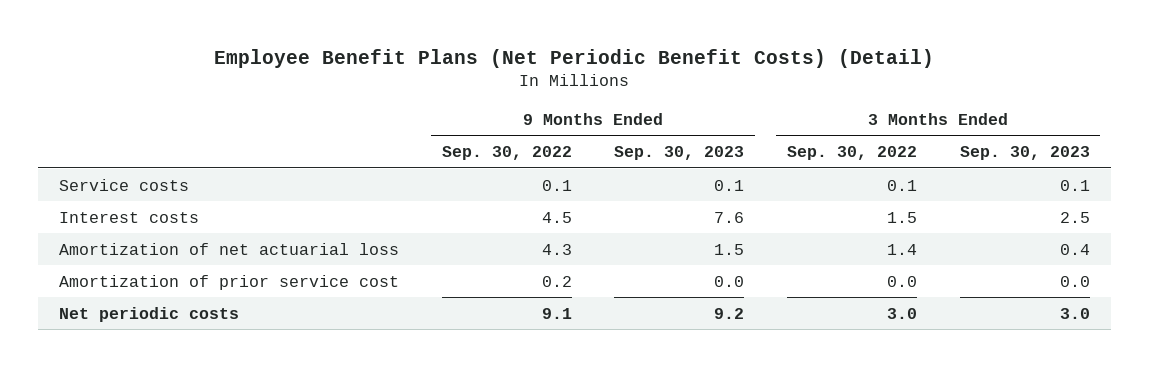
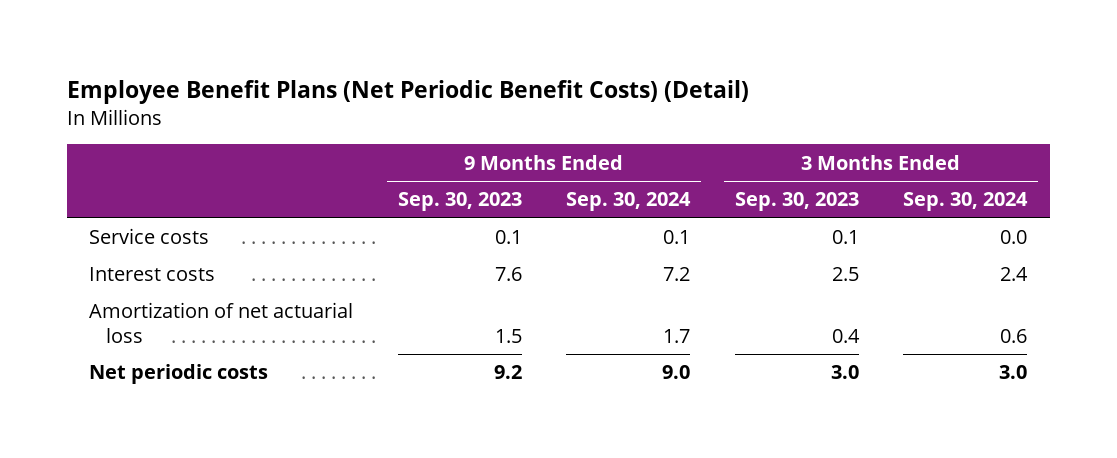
[441,146,572,161] Sep. 30, 2022 -> none
[786,146,917,161] Sep. 30, 2022 -> none
none -> [566,192,692,212] Sep. 30, 2024
none -> [903,192,1029,212] Sep. 30, 2024
[59,274,400,290] Amortization of prior service cost -> none

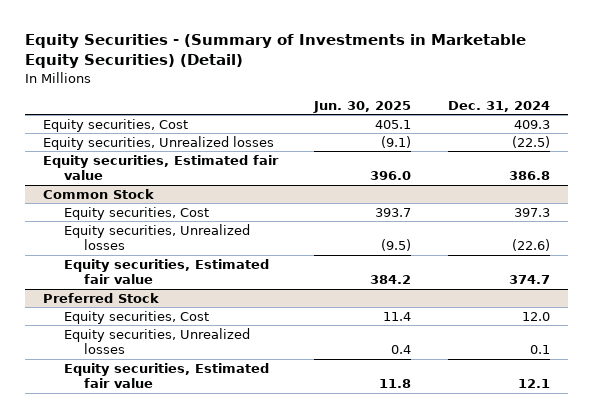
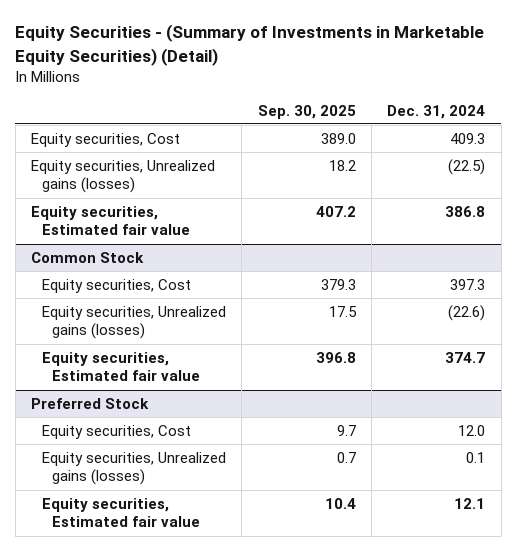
[313,100,412,113] Jun. 30, 2025 -> none
none -> [257,104,356,119] Sep. 30, 2025
[43,135,275,150] Equity securities, Unrealized losses -> [31,159,216,194] Equity securities, Unrealized gains (losses)
[63,223,250,251] Equity securities, Unrealized losses -> [41,305,226,340] Equity securities, Unrealized gains (losses)
[63,327,250,355] Equity securities, Unrealized losses -> [41,451,226,486] Equity securities, Unrealized gains (losses)

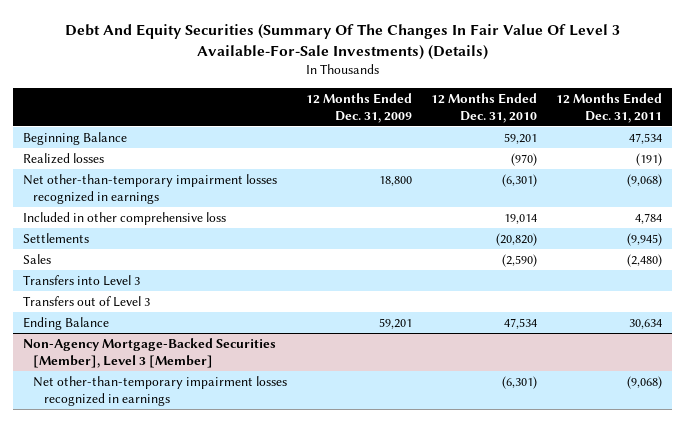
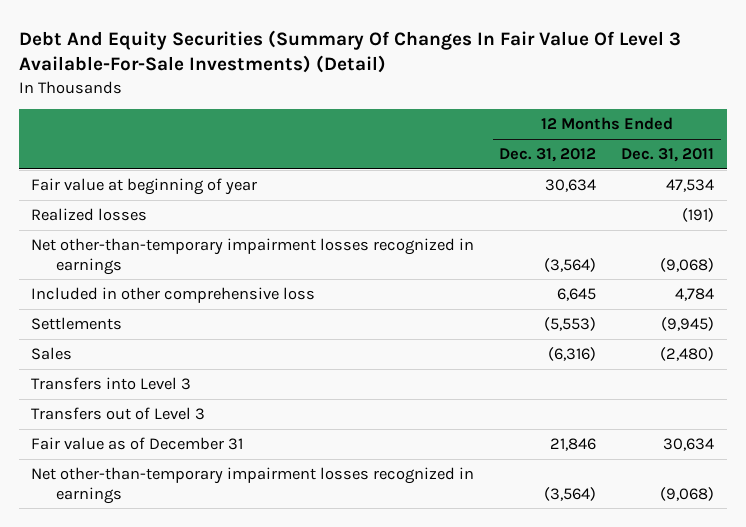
[64,23,620,60] Debt And Equity Securities (Summary Of The Changes In Fair Value Of Level 3 Available-For-Sale Investments) (Details) -> [18,29,681,74] Debt And Equity Securities (Summary Of Changes In Fair Value Of Level 3 Available-For-Sale Investments) (Detail)
[306,92,413,123] 12 Months Ended Dec. 31, 2009 -> none
[431,92,538,123] 12 Months Ended Dec. 31, 2010 -> none
none -> [499,148,597,163] Dec. 31, 2012
[22,131,127,145] Beginning Balance -> [31,178,258,196] Fair value at beginning of year
[22,337,276,368] Non-Agency Mortgage-Backed Securities [Member], Level 3 [Member] -> none
[22,316,109,330] Ending Balance -> [31,437,244,451] Fair value as of December 31

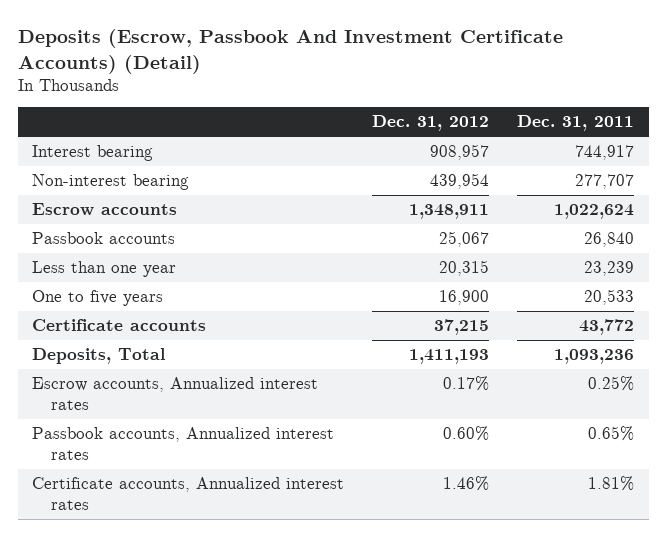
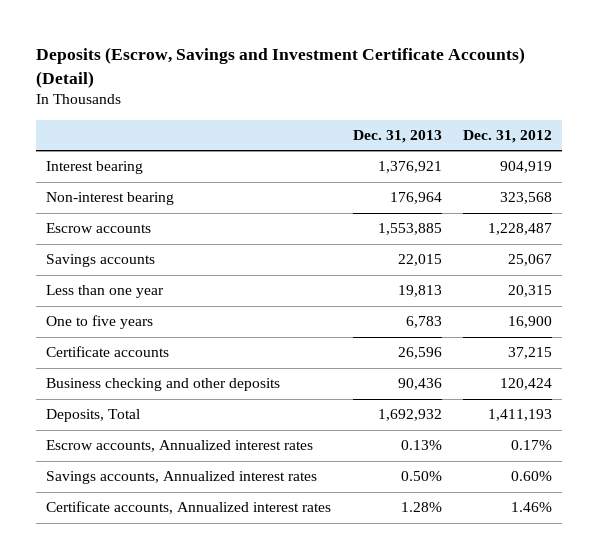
[17,29,563,74] Deposits (Escrow, Passbook And Investment Certificate Accounts) (Detail) -> [35,46,525,88] Deposits (Escrow, Savings and Investment Certificate Accounts) (Detail)
[517,115,635,132] Dec. 31, 2011 -> none
none -> [352,129,442,143] Dec. 31, 2013
[430,144,490,161] 908,957 -> [499,161,552,174] 904,919
[430,173,490,190] 439,954 -> [499,192,552,205] 323,568
[409,204,490,220] 1,348,911 -> [487,223,552,236] 1,228,487
[32,232,176,245] Passbook accounts -> [46,254,156,268] Savings accounts
none -> [46,378,281,392] Business checking and other deposits
[32,427,335,460] Passbook accounts, Annualized interest rates -> [46,471,318,485] Savings accounts, Annualized interest rates

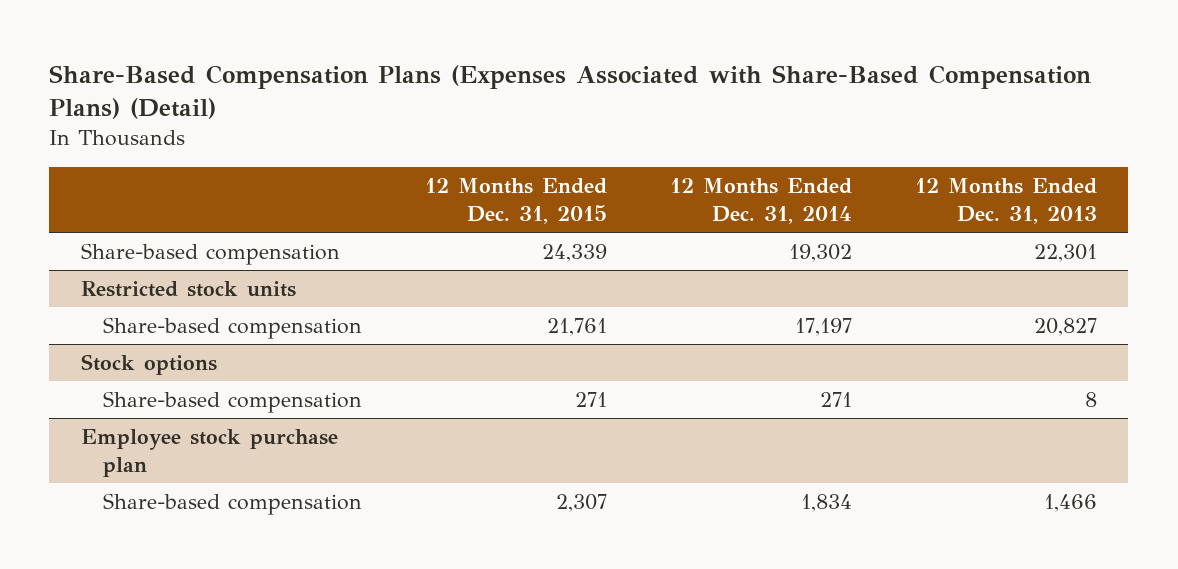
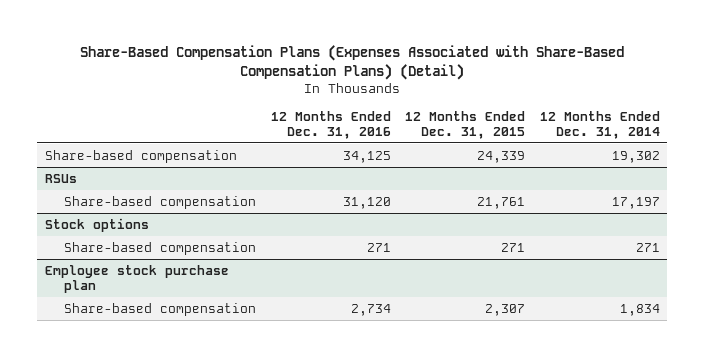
[914,178,1097,224] 12 Months Ended Dec. 31, 2013 -> none
none -> [270,110,391,139] 12 Months Ended Dec. 31, 2016
[80,281,296,298] Restricted stock units -> [44,174,77,184] RSUs

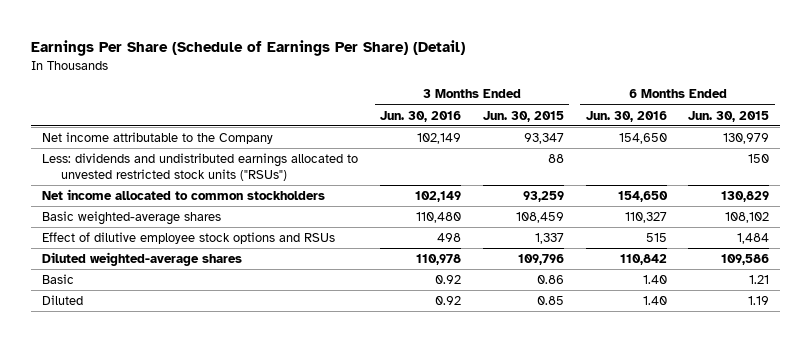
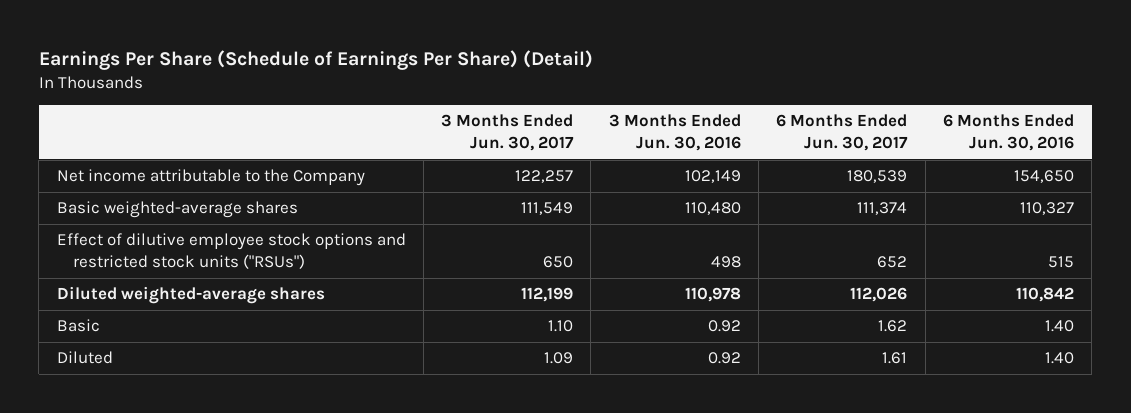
[482,110,564,122] Jun. 30, 2015 -> none
[688,110,770,122] Jun. 30, 2015 -> none
none -> [441,114,575,151] 3 Months Ended Jun. 30, 2017
none -> [776,114,909,151] 6 Months Ended Jun. 30, 2017
[42,153,359,181] Less: dividends and undistributed earnings allocated to unvested restricted stock units ("RSUs") -> none
[42,189,326,201] Net income allocated to common stockholders -> none
[42,232,336,245] Effect of dilutive employee stock options and RSUs -> [56,233,406,270] Effect of dilutive employee stock options and restricted stock units ("RSUs")

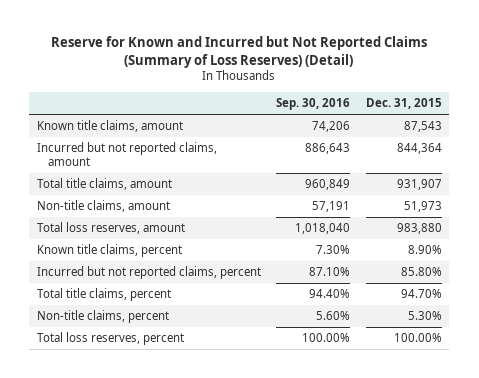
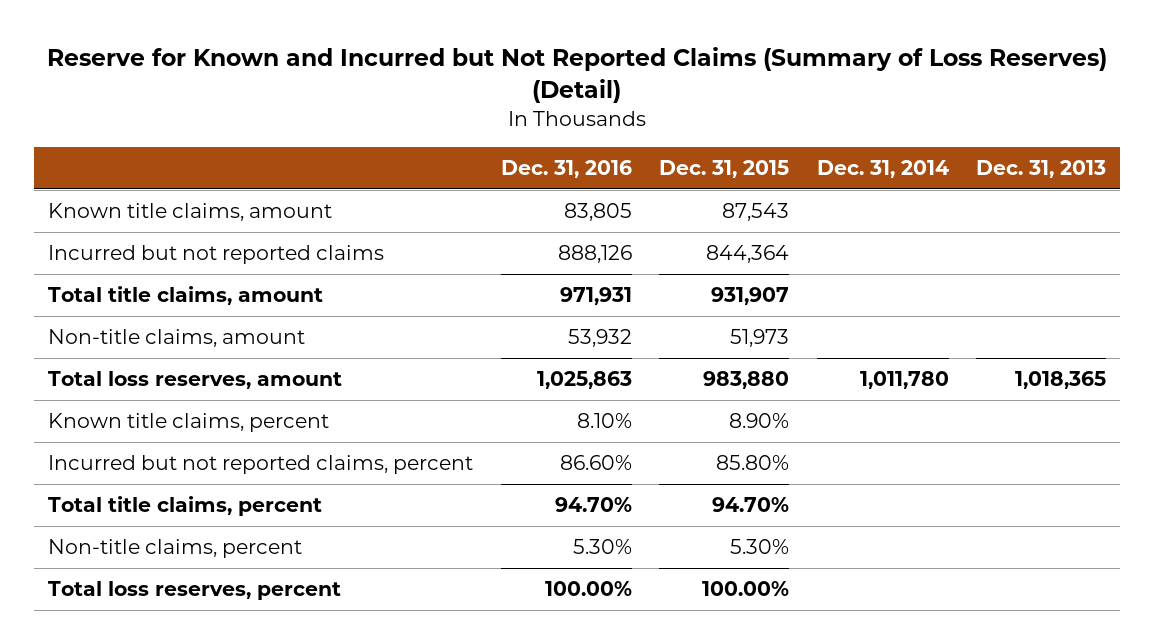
[276,98,351,111] Sep. 30, 2016 -> none
none -> [500,159,632,178] Dec. 31, 2016
none -> [816,159,949,178] Dec. 31, 2014
none -> [976,159,1107,178] Dec. 31, 2013
[36,142,217,167] Incurred but not reported claims, amount -> [48,245,385,265] Incurred but not reported claims

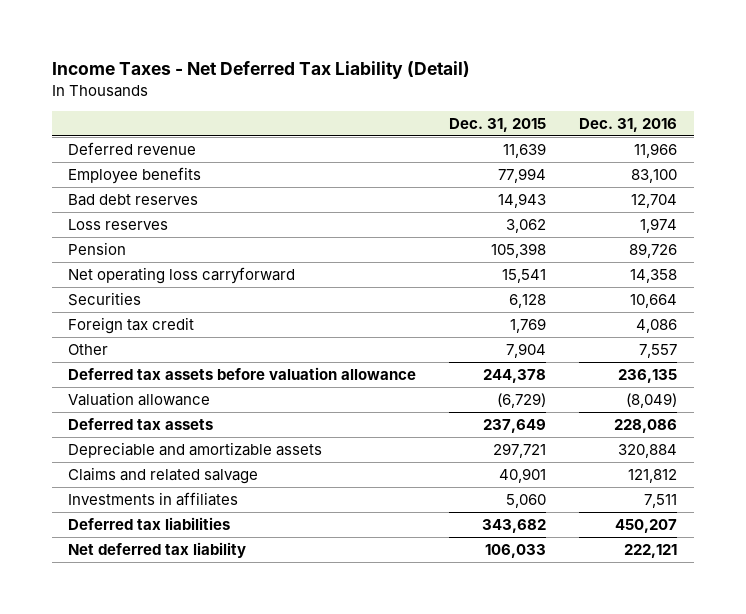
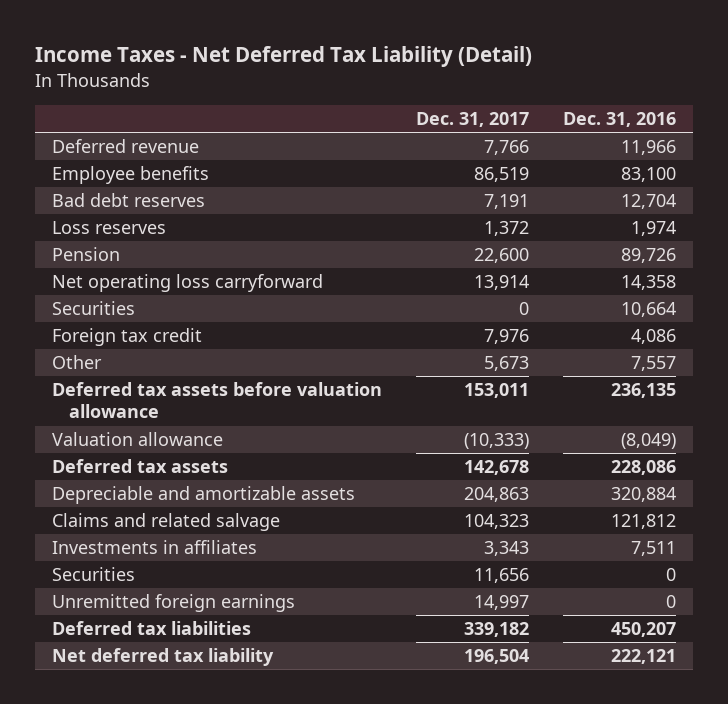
[449,117,547,132] Dec. 31, 2015 -> none
none -> [415,111,529,127] Dec. 31, 2017
none -> [51,567,135,582] Securities
none -> [51,594,295,613] Unremitted foreign earnings

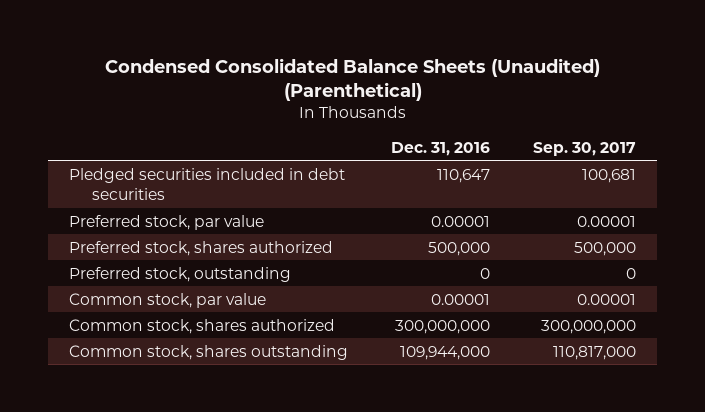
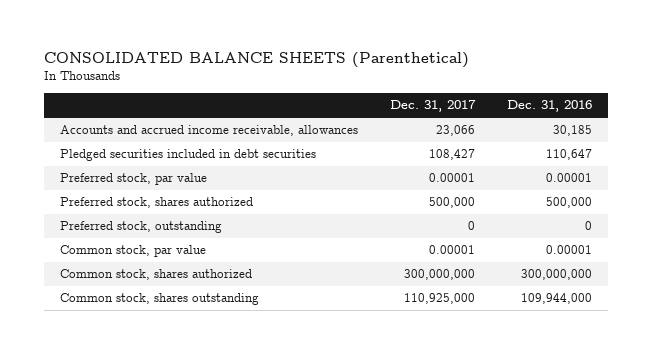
[104,57,600,101] Condensed Consolidated Balance Sheets (Unaudited) (Parenthetical) -> [43,52,469,69] CONSOLIDATED BALANCE SHEETS (Parenthetical)
[532,141,636,156] Sep. 30, 2017 -> none
none -> [389,100,476,113] Dec. 31, 2017
none -> [59,125,358,137] Accounts and accrued income receivable, allowances

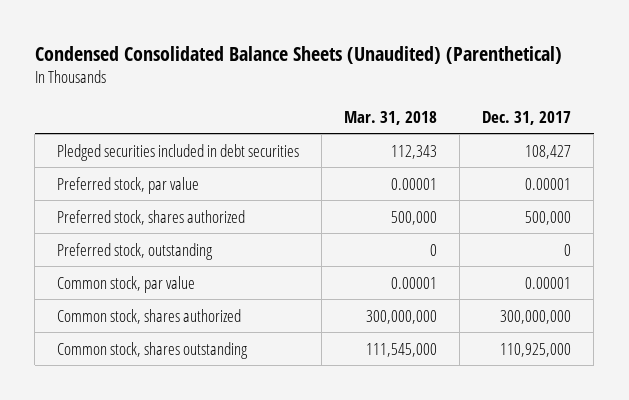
[43,52,469,69] CONSOLIDATED BALANCE SHEETS (Parenthetical) -> [34,45,562,64] Condensed Consolidated Balance Sheets (Unaudited) (Parenthetical)
[507,100,593,113] Dec. 31, 2016 -> none
none -> [344,110,438,125] Mar. 31, 2018
[59,125,358,137] Accounts and accrued income receivable, allowances -> none

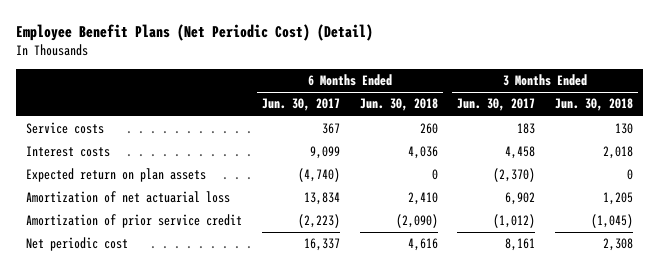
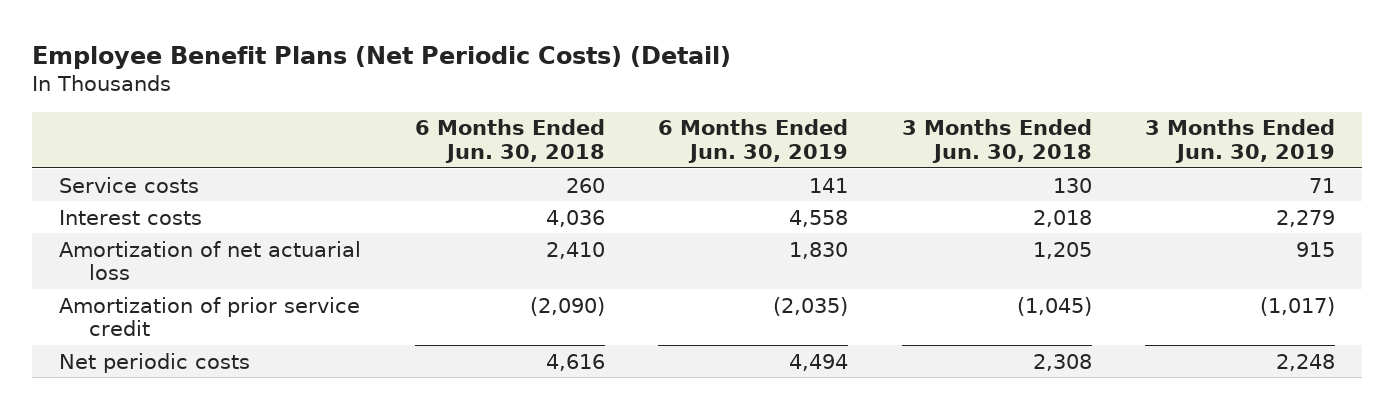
[16,24,374,42] Employee Benefit Plans (Net Periodic Cost) (Detail) -> [32,45,732,69] Employee Benefit Plans (Net Periodic Costs) (Detail)
[261,98,340,112] Jun. 30, 2017 -> none
[457,98,536,112] Jun. 30, 2017 -> none
none -> [658,119,849,164] 6 Months Ended Jun. 30, 2019
none -> [1145,119,1336,164] 3 Months Ended Jun. 30, 2019
[26,168,207,183] Expected return on plan assets -> none
[26,237,129,252] Net periodic cost -> [59,352,251,373] Net periodic costs

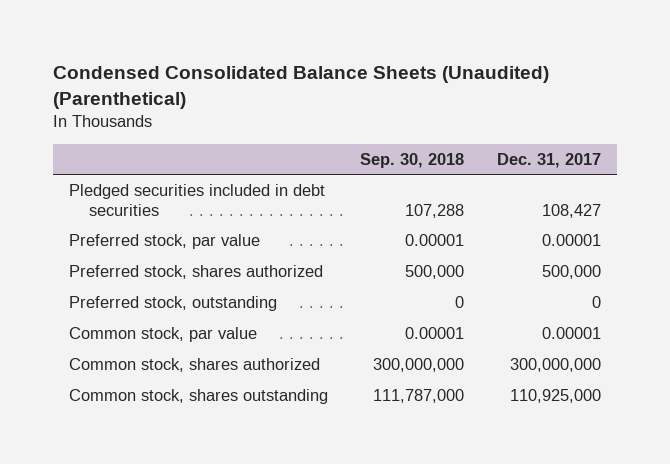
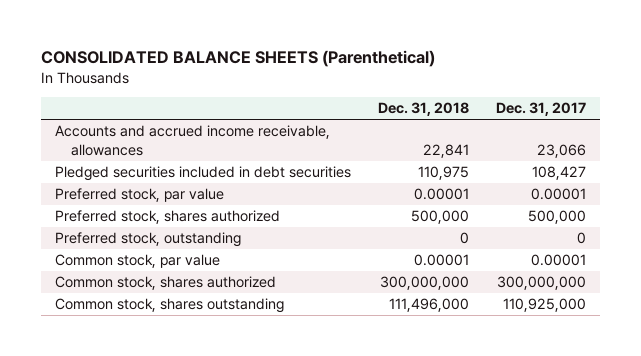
[53,65,550,109] Condensed Consolidated Balance Sheets (Unaudited) (Parenthetical) -> [40,50,435,68] CONSOLIDATED BALANCE SHEETS (Parenthetical)
[360,152,465,168] Sep. 30, 2018 -> none
none -> [378,102,470,117] Dec. 31, 2018
none -> [54,125,330,156] Accounts and accrued income receivable, allowances

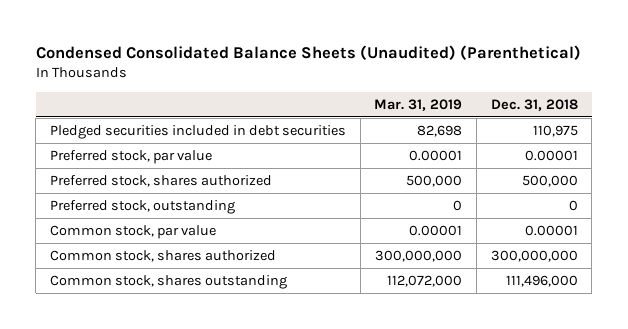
[40,50,435,68] CONSOLIDATED BALANCE SHEETS (Parenthetical) -> [35,45,581,61] Condensed Consolidated Balance Sheets (Unaudited) (Parenthetical)
[496,102,587,117] Dec. 31, 2017 -> none
none -> [374,98,463,111] Mar. 31, 2019
[54,125,330,156] Accounts and accrued income receivable, allowances -> none

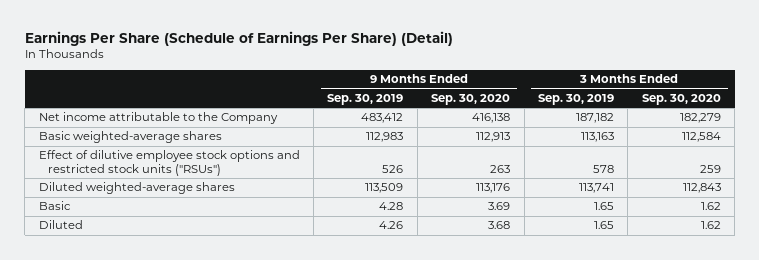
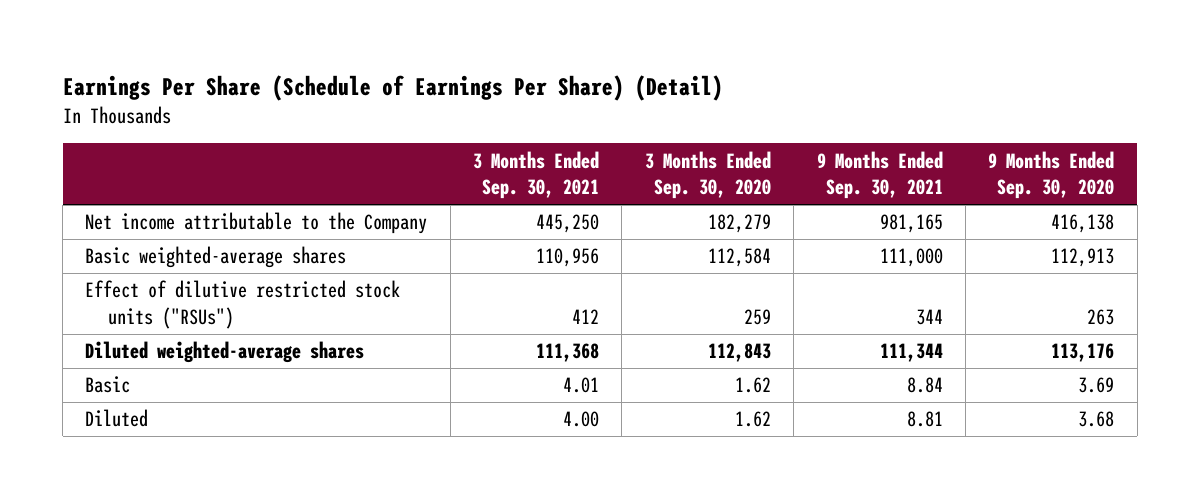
[327,93,404,105] Sep. 30, 2019 -> none
[537,93,614,105] Sep. 30, 2019 -> none
none -> [473,150,600,200] 3 Months Ended Sep. 30, 2021
none -> [816,150,943,200] 9 Months Ended Sep. 30, 2021
[38,150,300,176] Effect of dilutive employee stock options and restricted stock units ("RSUs") -> [85,280,401,330] Effect of dilutive restricted stock units ("RSUs")

